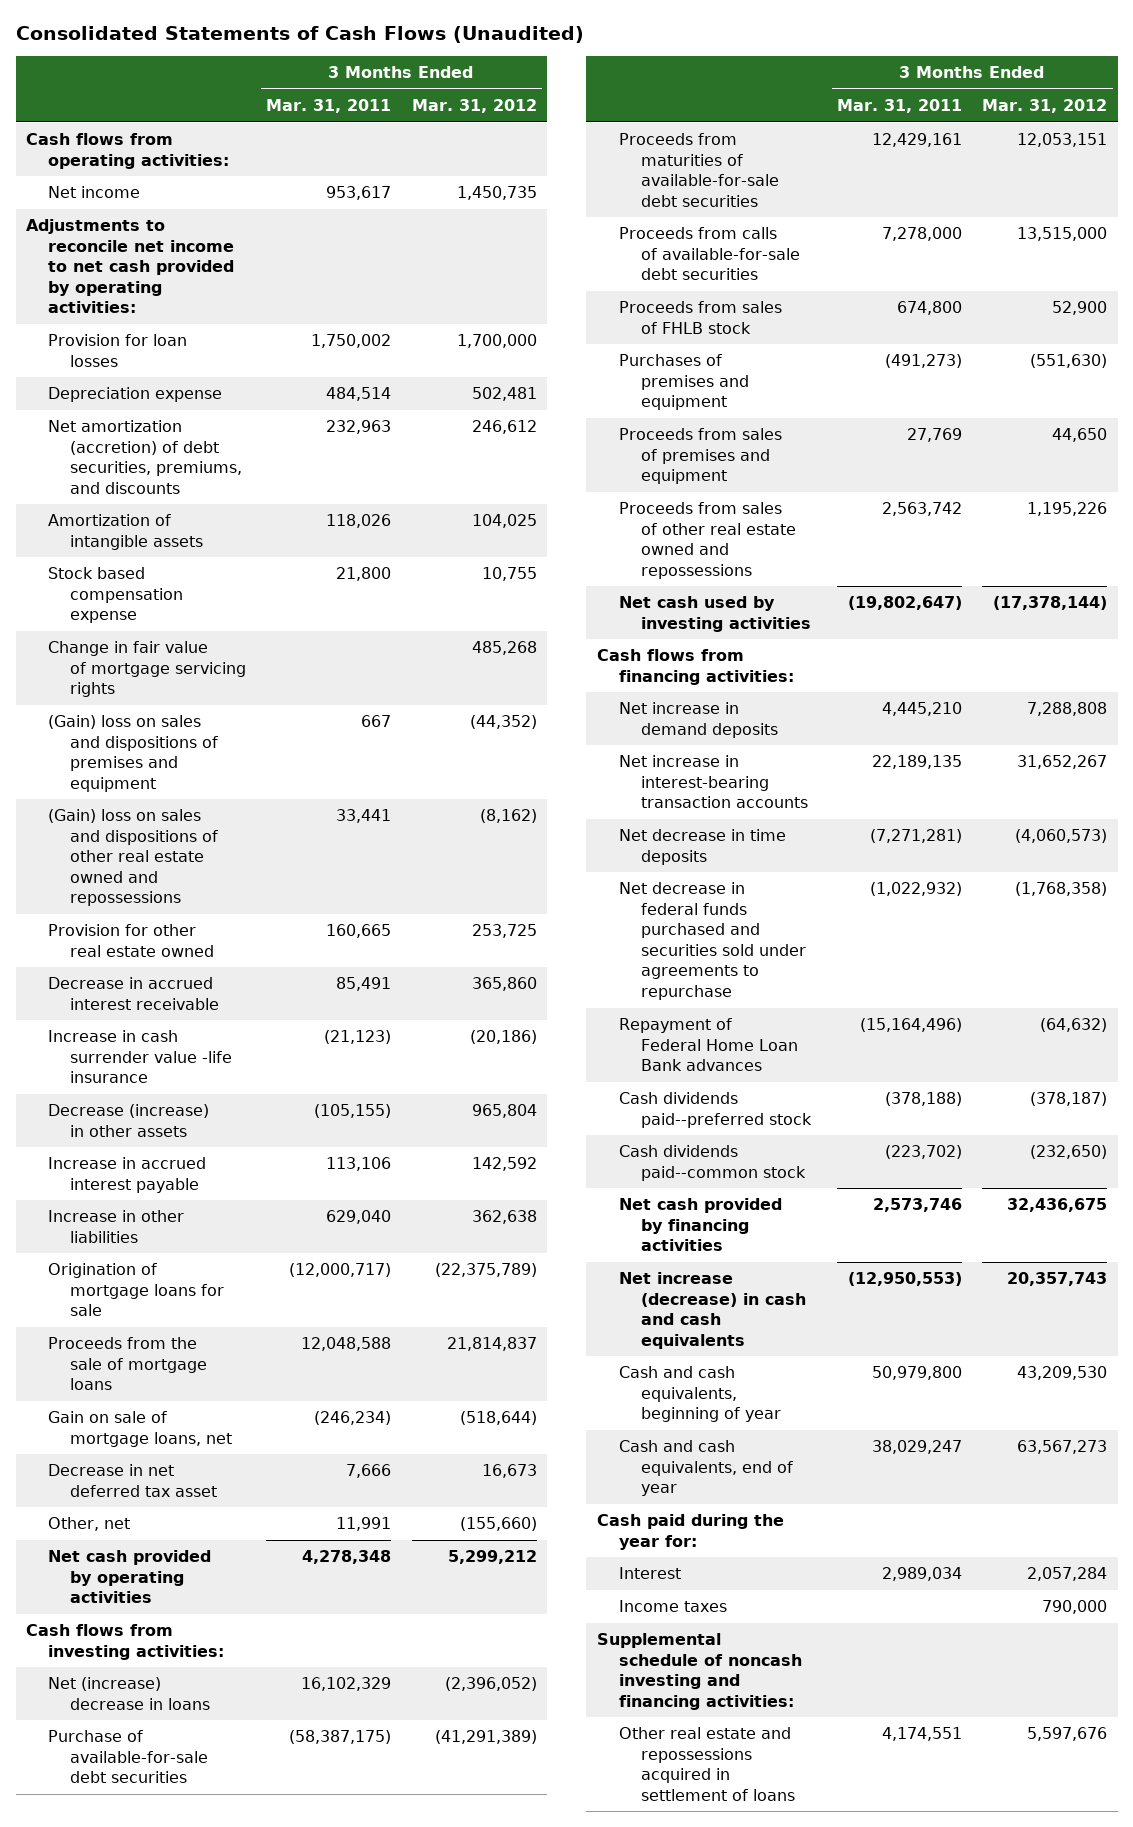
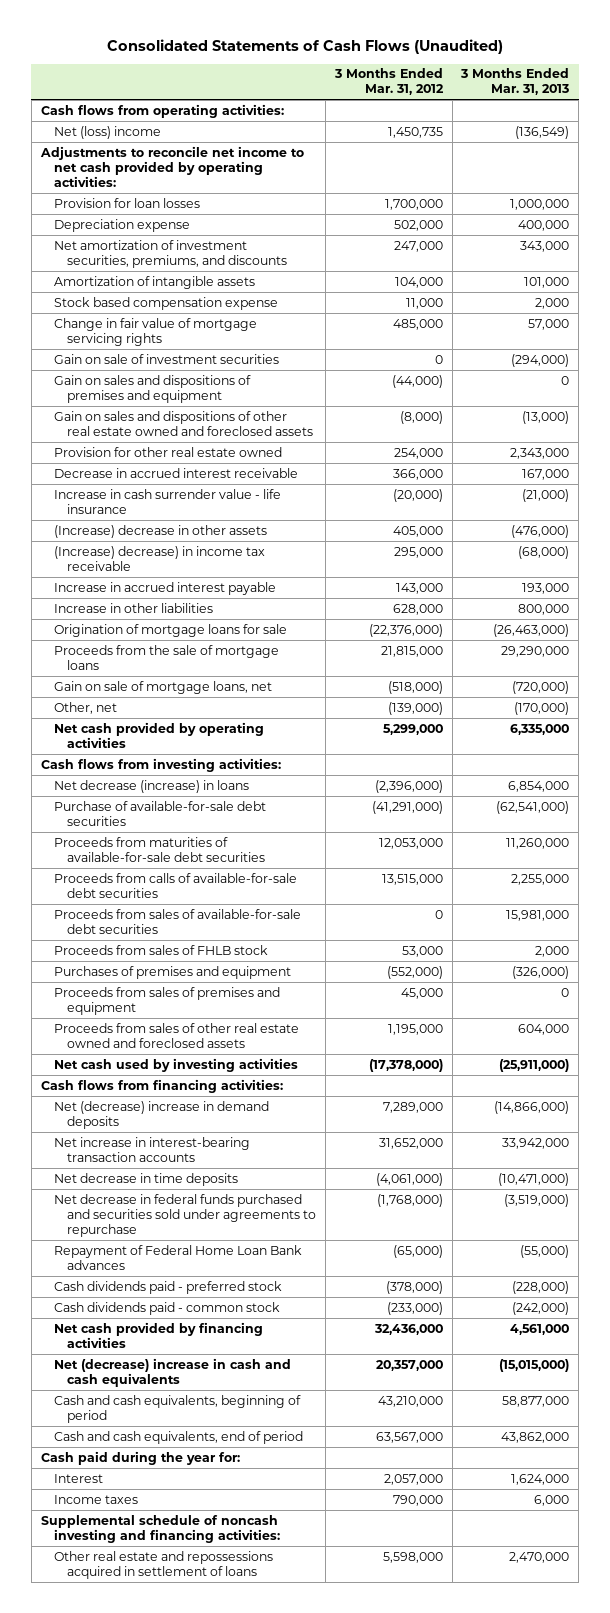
[266,99,392,114] Mar. 31, 2011 -> none
none -> [460,68,570,96] 3 Months Ended Mar. 31, 2013
[47,186,140,199] Net income -> [53,125,161,139] Net (loss) income
[47,1464,217,1497] Decrease in net deferred tax asset -> none
[471,387,537,402] 502,481 -> [393,219,443,231] 502,000
[47,420,242,494] Net amortization (accretion) of debt securities, premiums, and discounts -> [53,239,288,268] Net amortization of investment securities, premiums, and discounts
[471,420,537,435] 246,612 -> [393,240,443,252] 247,000
[471,514,537,529] 104,025 -> [394,276,443,288] 104,000
[481,567,537,582] 10,755 -> [405,297,443,309] 11,000
[471,641,537,656] 485,268 -> [392,318,443,330] 485,000
none -> [53,353,279,364] Gain on sale of investment securities
[47,715,218,792] (Gain) loss on sales and dispositions of premises and equipment -> [53,374,251,403] Gain on sales and dispositions of premises and equipment
[469,715,537,730] (44,352) -> [391,374,443,388] (44,000)
[47,809,218,907] (Gain) loss on sales and dispositions of other real estate owned and repossessions -> [53,410,314,436] Gain on sales and dispositions of other real estate owned and foreclosed assets
[479,809,537,824] (8,162) -> [399,410,443,424] (8,000)
[471,924,537,939] 253,725 -> [393,447,443,459] 254,000
[471,977,537,992] 365,860 -> [392,468,443,480] 366,000
[47,1030,232,1084] Increase in cash surrender value -life insurance -> [53,488,281,514] Increase in cash surrender value - life insurance
[469,1030,537,1045] (20,186) -> [392,488,443,502] (20,000)
[47,1104,209,1137] Decrease (increase) in other assets -> [53,524,267,538] (Increase) decrease in other assets
[471,1104,537,1119] 965,804 -> [392,525,443,537] 405,000
none -> [53,545,265,571] (Increase) decrease) in income tax receivable
[471,1157,537,1172] 142,592 -> [395,582,443,594] 143,000
[471,1210,537,1225] 362,638 -> [392,603,443,615] 628,000
[434,1263,537,1278] (22,375,789) -> [368,623,443,637] (22,376,000)
[446,1337,537,1352] 21,814,837 -> [380,645,443,657] 21,815,000
[459,1411,537,1426] (518,644) -> [387,680,443,694] (518,000)
[459,1517,537,1532] (155,660) -> [387,701,443,715] (139,000)
[447,1550,537,1565] 5,299,212 -> [382,723,443,735] 5,299,000
[47,1677,210,1710] Net (increase) decrease in loans -> [53,779,249,793] Net decrease (increase) in loans
[444,1677,537,1692] (2,396,052) -> [374,779,443,793] (2,396,000)
[434,1730,537,1745] (41,291,389) -> [371,800,443,814] (41,291,000)
[1017,133,1108,148] 12,053,151 -> [378,837,443,849] 12,053,000
none -> [53,908,301,934] Proceeds from sales of available-for-sale debt securities
[1052,301,1108,316] 52,900 -> [401,945,443,957] 53,000
[1030,354,1108,369] (551,630) -> [386,965,443,979] (552,000)
[1052,428,1108,443] 44,650 -> [400,987,443,999] 45,000
[618,502,796,579] Proceeds from sales of other real estate owned and repossessions -> [53,1022,299,1048] Proceeds from sales of other real estate owned and foreclosed assets
[1027,502,1108,517] 1,195,226 -> [387,1023,443,1035] 1,195,000
[993,596,1108,611] (17,378,144) -> [368,1058,443,1072] (17,378,000)
[618,702,778,738] Net increase in demand deposits -> [53,1100,269,1129] Net (decrease) increase in demand deposits
[1027,702,1108,717] 7,288,808 -> [382,1101,443,1113] 7,289,000
[1017,755,1108,770] 31,652,267 -> [378,1137,443,1149] 31,652,000
[1015,829,1108,844] (4,060,573) -> [375,1172,443,1186] (4,061,000)
[1015,882,1108,897] (1,768,358) -> [376,1193,443,1207] (1,768,000)
[1040,1018,1108,1033] (64,632) -> [392,1244,443,1258] (65,000)
[618,1092,812,1128] Cash dividends paid--preferred stock -> [53,1280,282,1294] Cash dividends paid - preferred stock
[1030,1092,1108,1107] (378,187) -> [385,1280,443,1294] (378,000)
[618,1145,806,1181] Cash dividends paid--common stock -> [53,1301,280,1315] Cash dividends paid - common stock
[1030,1145,1108,1160] (232,650) -> [386,1301,443,1315] (233,000)
[1007,1198,1108,1213] 32,436,675 -> [373,1323,443,1335] 32,436,000
[618,1272,806,1349] Net increase (decrease) in cash and cash equivalents -> [53,1357,291,1387] Net (decrease) increase in cash and cash equivalents
[1007,1272,1108,1287] 20,357,743 -> [375,1359,443,1371] 20,357,000
[618,1366,781,1423] Cash and cash equivalents, beginning of year -> [53,1394,301,1423] Cash and cash equivalents, beginning of period
[1017,1366,1108,1381] 43,209,530 -> [377,1395,443,1407] 43,210,000
[618,1440,793,1497] Cash and cash equivalents, end of year -> [53,1430,303,1444] Cash and cash equivalents, end of period
[1017,1440,1108,1455] 63,567,273 -> [375,1431,443,1443] 63,567,000
[1027,1567,1108,1582] 2,057,284 -> [383,1473,443,1485] 2,057,000
[1027,1727,1108,1742] 5,597,676 -> [382,1551,443,1563] 5,598,000

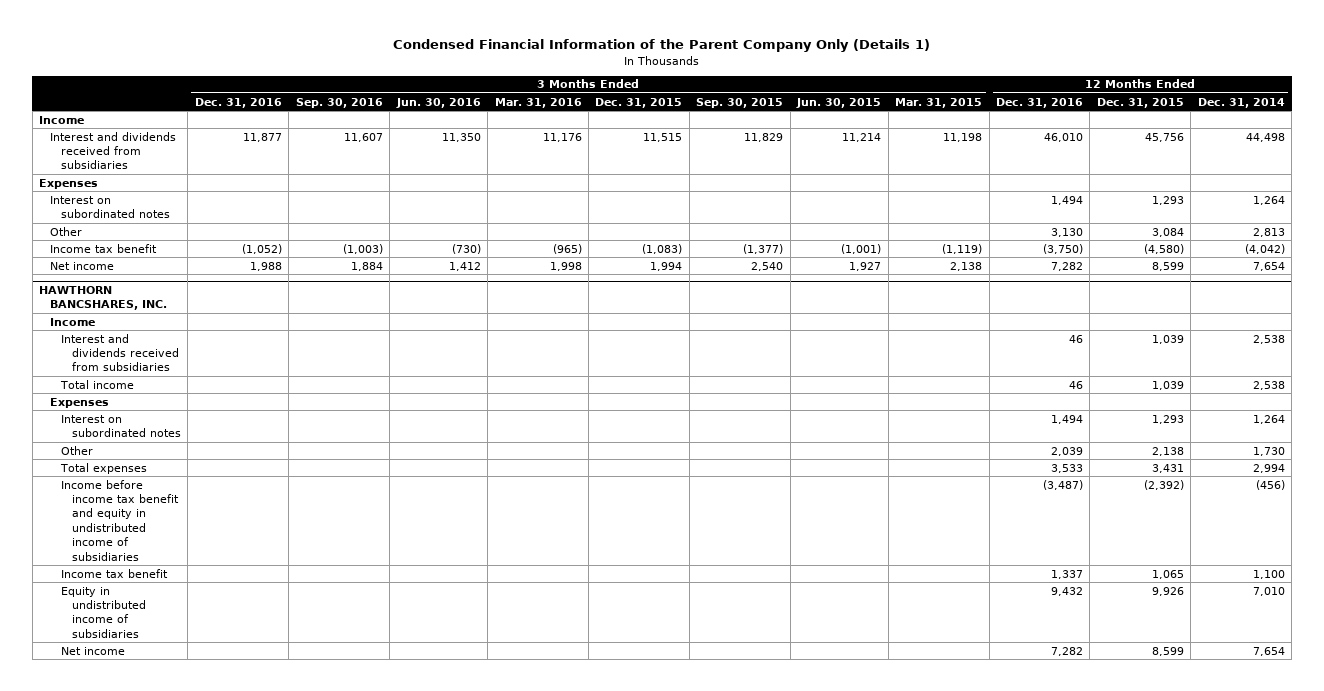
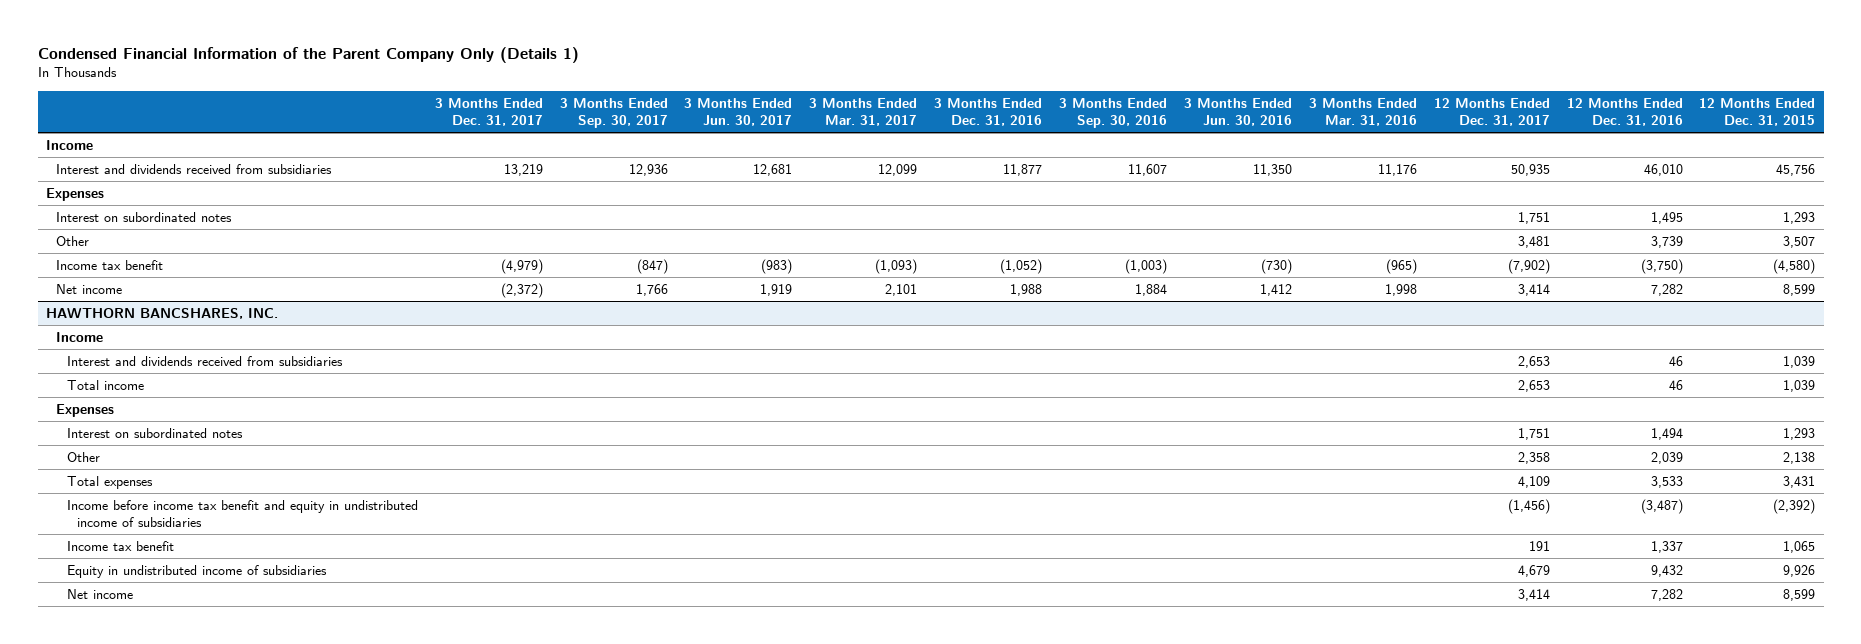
[595,97,683,108] Dec. 31, 2015 -> none
[696,97,784,108] Sep. 30, 2015 -> none
[796,97,882,108] Jun. 30, 2015 -> none
[895,97,983,108] Mar. 31, 2015 -> none
[1197,97,1285,108] Dec. 31, 2014 -> none
none -> [434,97,543,127] 3 Months Ended Dec. 31, 2017
none -> [559,97,668,129] 3 Months Ended Sep. 30, 2017
none -> [684,97,793,127] 3 Months Ended Jun. 30, 2017
none -> [809,97,918,127] 3 Months Ended Mar. 31, 2017
none -> [1433,97,1550,127] 12 Months Ended Dec. 31, 2017
[1050,195,1083,205] 1,494 -> [1650,211,1683,224] 1,495
[1050,227,1083,237] 3,130 -> [1650,235,1683,248] 3,739
[1151,227,1184,237] 3,084 -> [1783,235,1816,248] 3,507

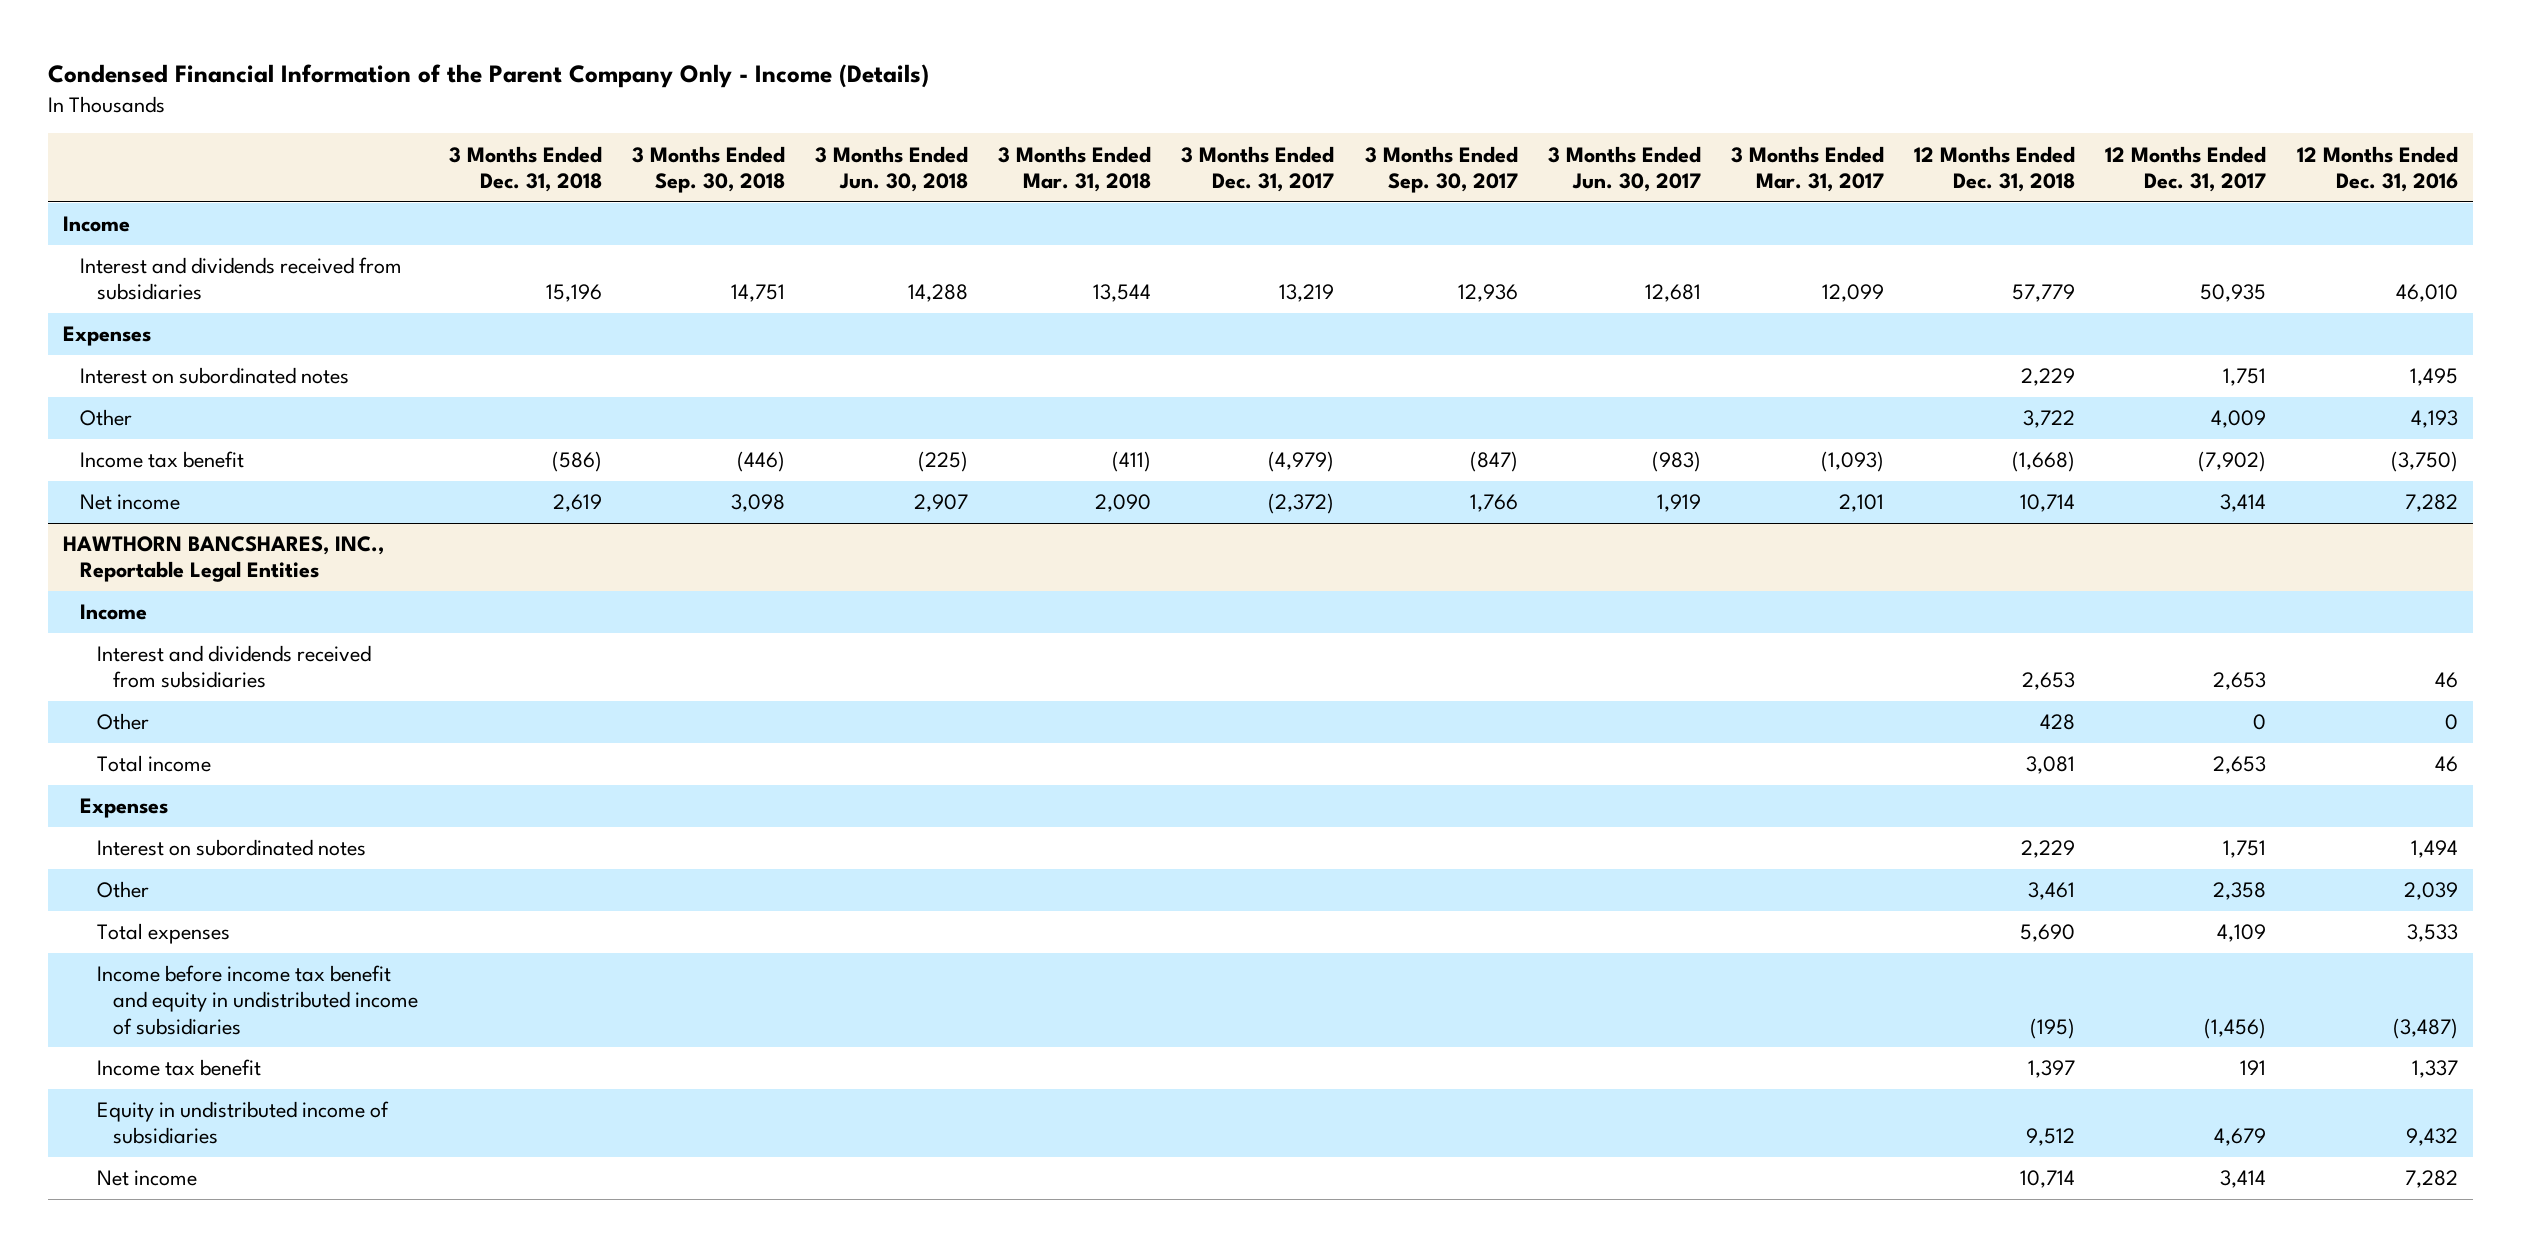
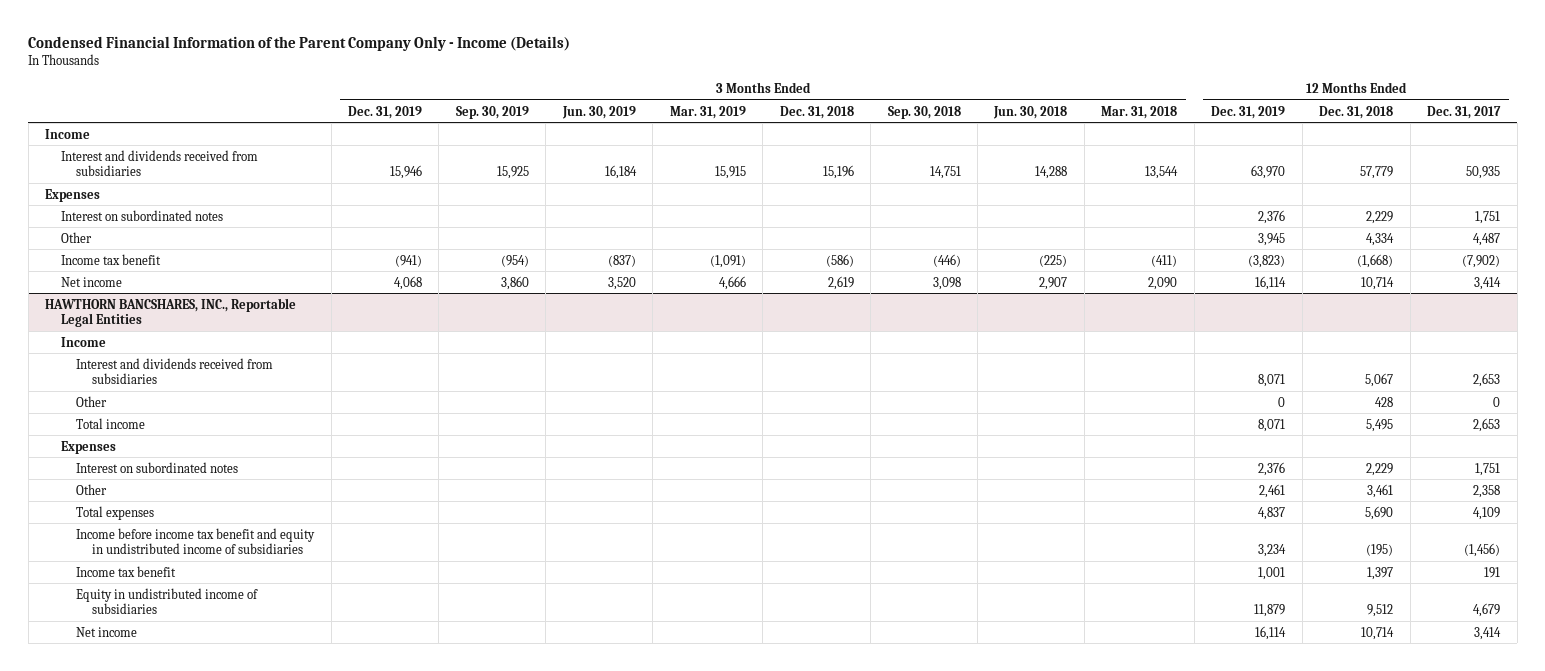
[1181,145,1335,192] 3 Months Ended Dec. 31, 2017 -> none
[1364,145,1518,193] 3 Months Ended Sep. 30, 2017 -> none
[1547,145,1701,192] 3 Months Ended Jun. 30, 2017 -> none
[1730,145,1884,192] 3 Months Ended Mar. 31, 2017 -> none
[2296,145,2458,192] 12 Months Ended Dec. 31, 2016 -> none
none -> [348,105,423,119] Dec. 31, 2019
none -> [455,105,529,119] Sep. 30, 2019
none -> [561,105,636,119] Jun. 30, 2019
none -> [669,105,746,119] Mar. 31, 2019
none -> [1211,105,1286,119] Dec. 31, 2019
[2023,410,2076,429] 3,722 -> [1366,232,1395,246] 4,334
[2211,410,2267,429] 4,009 -> [1473,232,1501,246] 4,487
[2022,672,2076,691] 2,653 -> [1365,372,1394,387] 5,067
[2026,756,2076,775] 3,081 -> [1366,418,1394,432] 5,495

